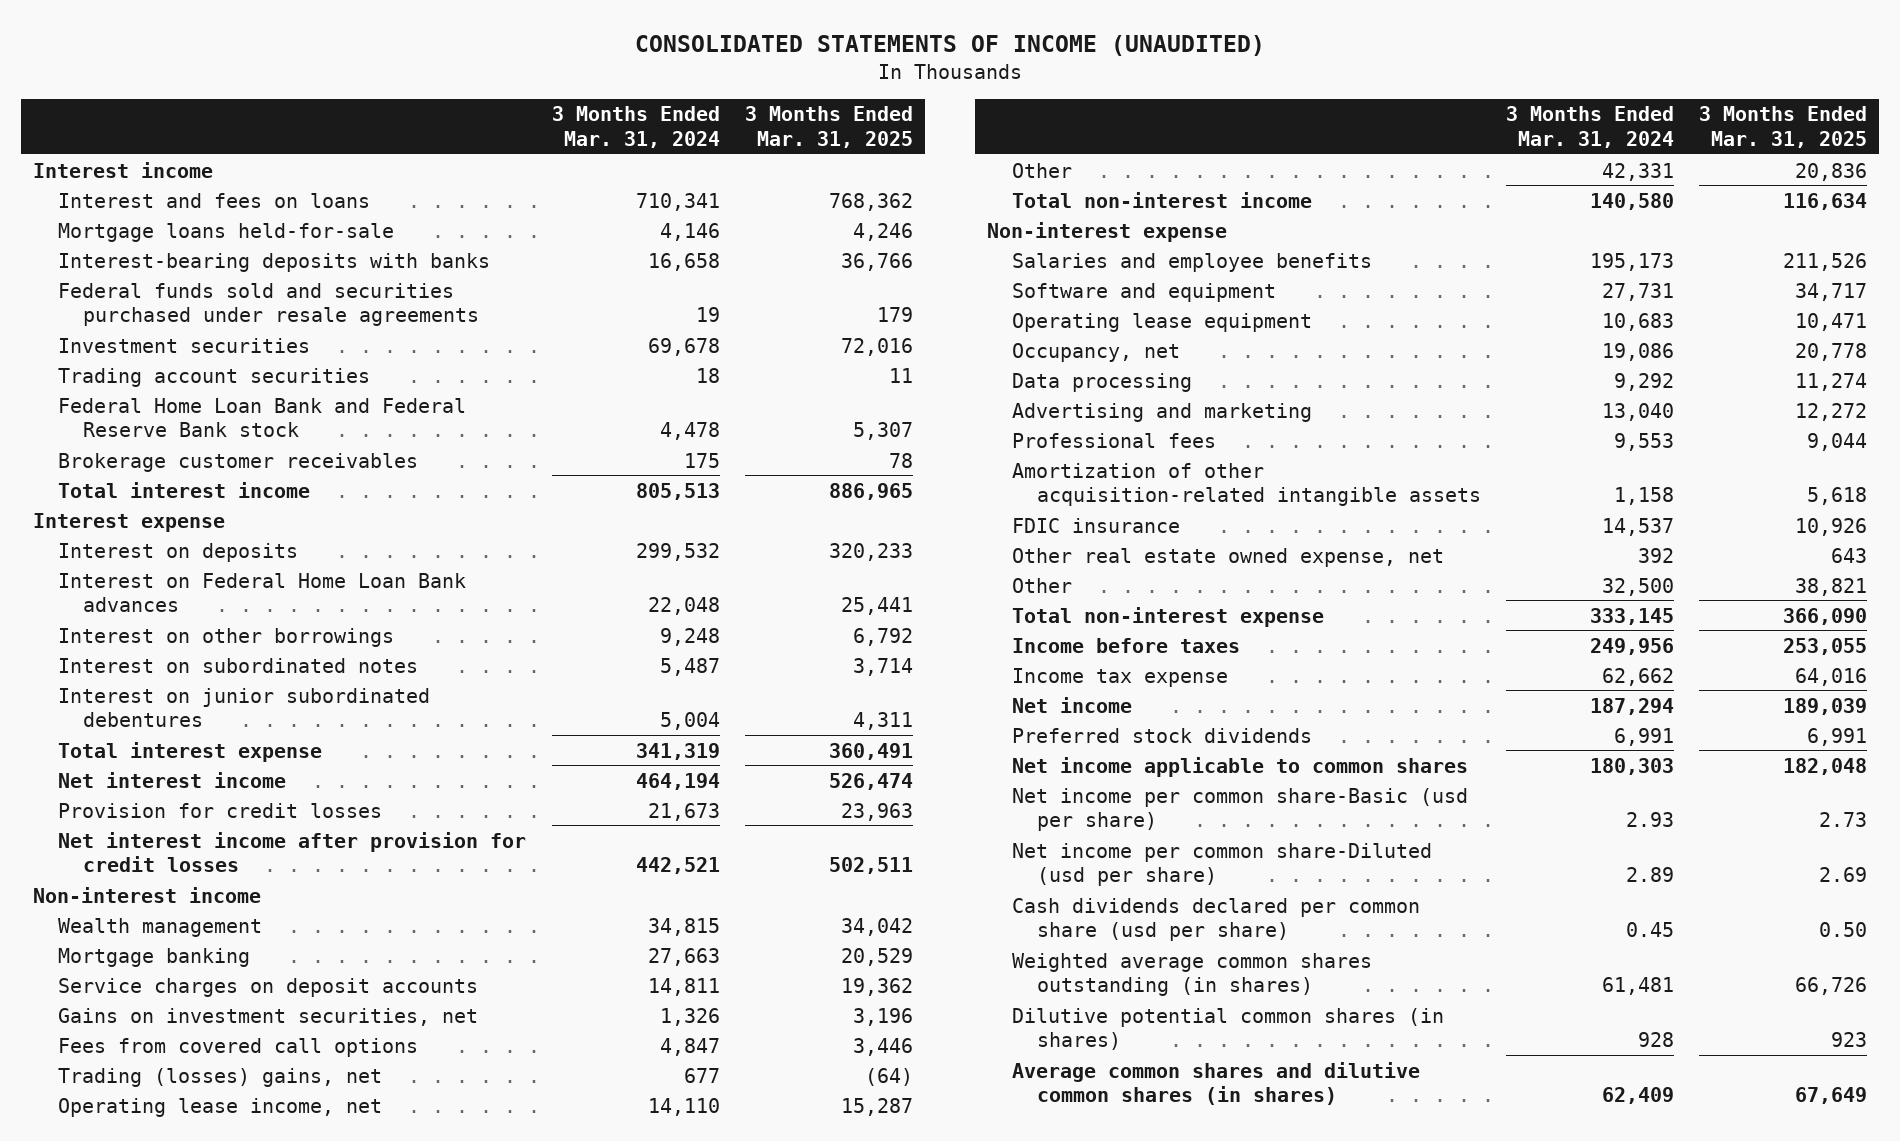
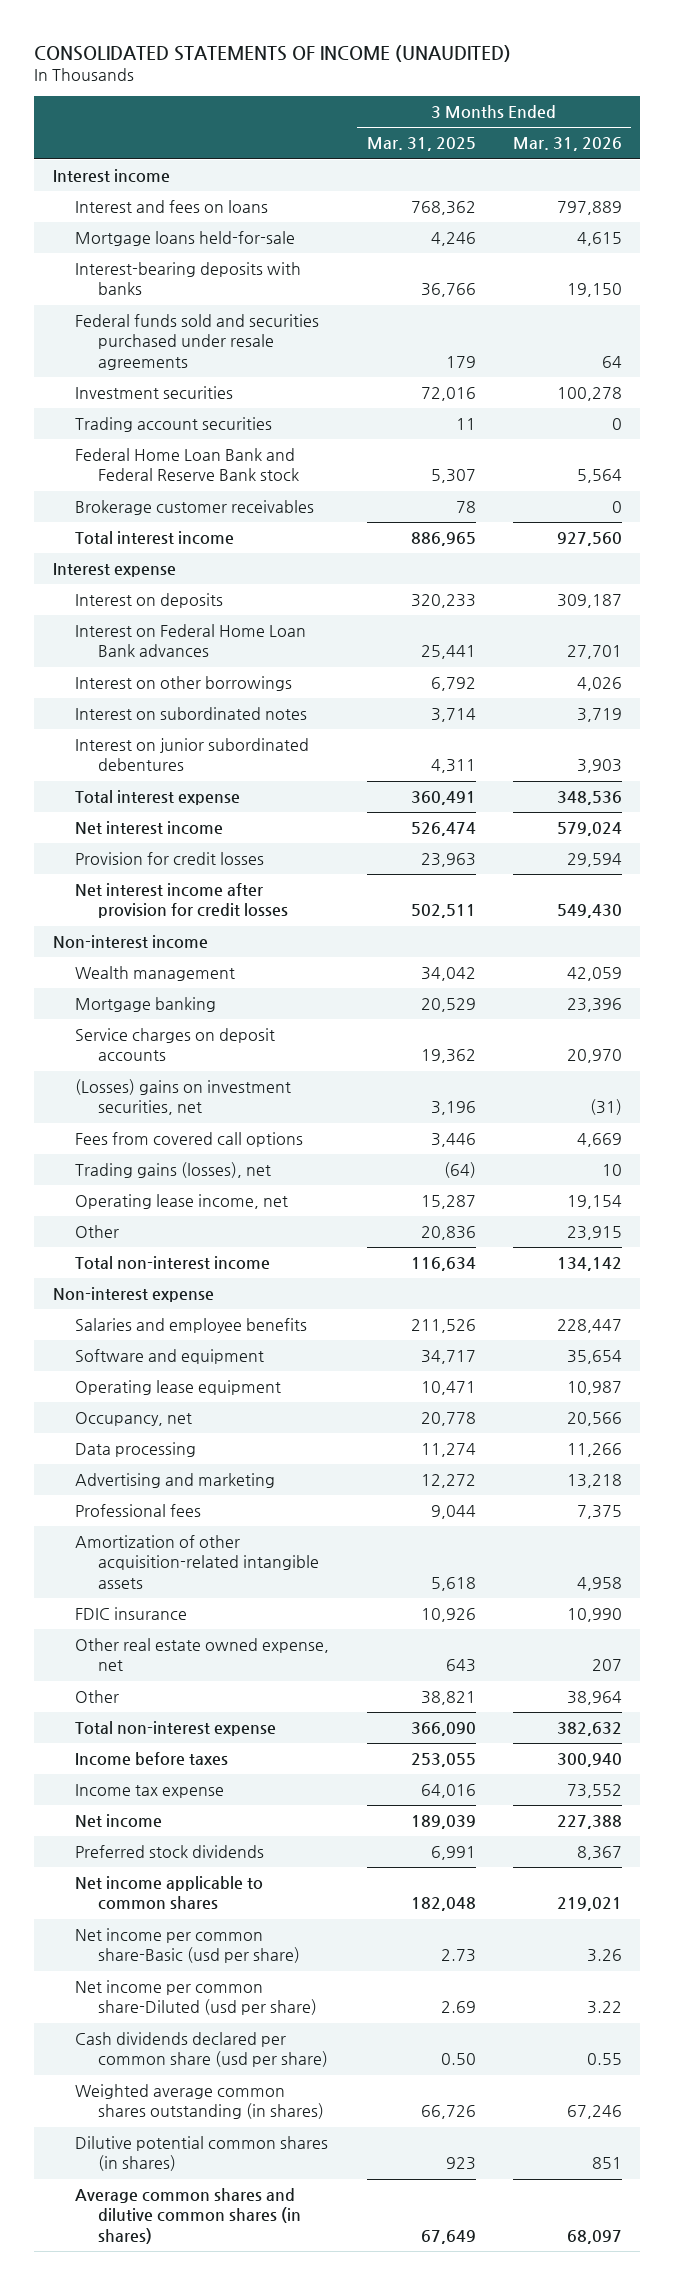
[552,106,721,149] 3 Months Ended Mar. 31, 2024 -> none
none -> [512,137,622,152] Mar. 31, 2026
[58,1007,479,1026] Gains on investment securities, net -> [75,1079,292,1116] (Losses) gains on investment securities, net
[58,1067,383,1087] Trading (losses) gains, net -> [75,1162,272,1179] Trading gains (losses), net

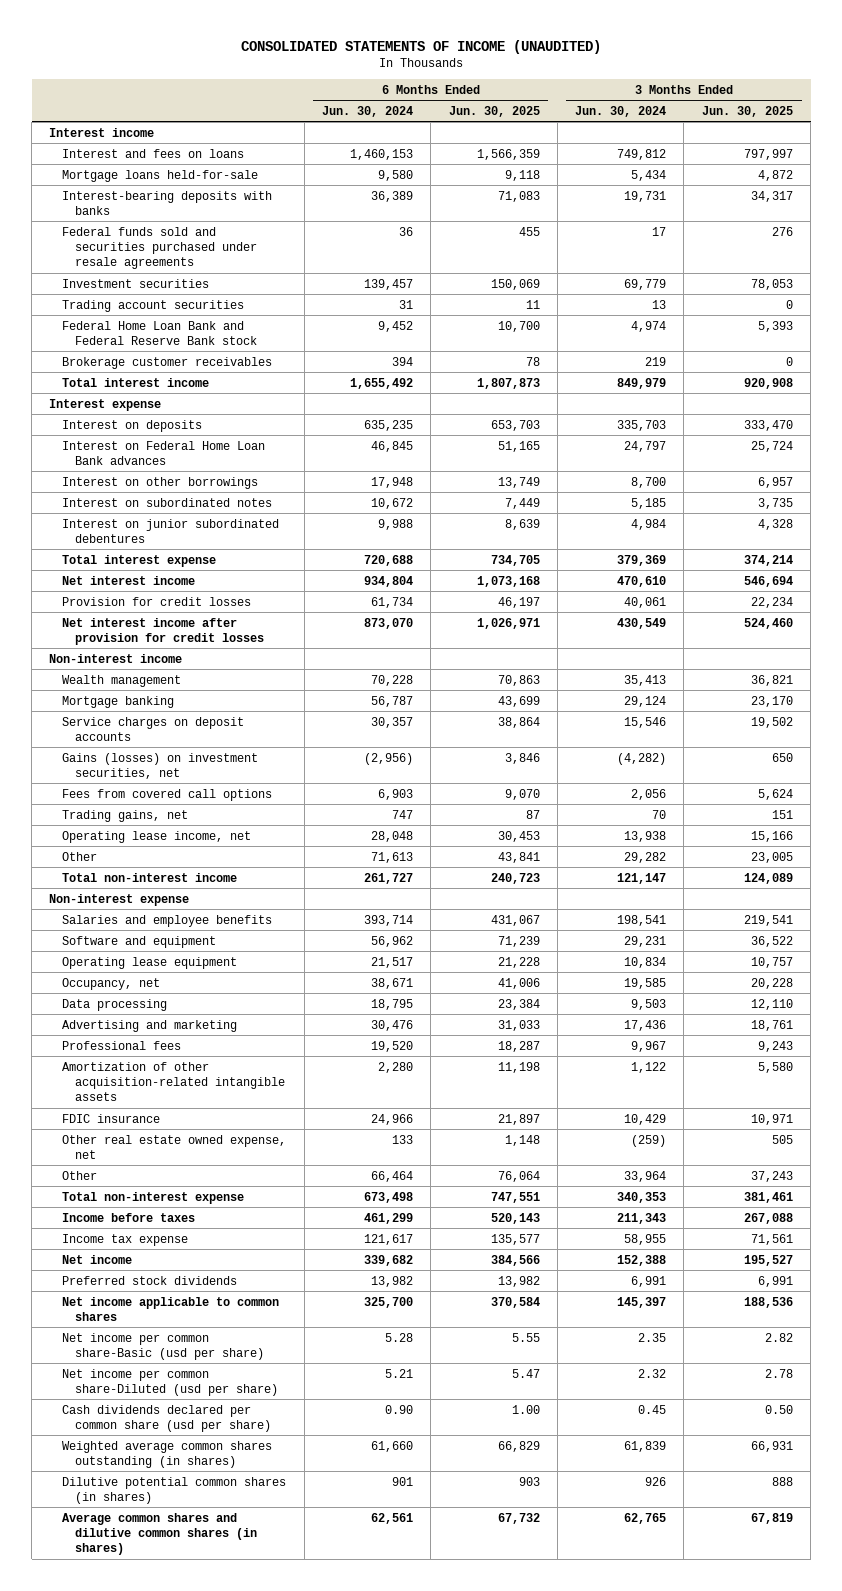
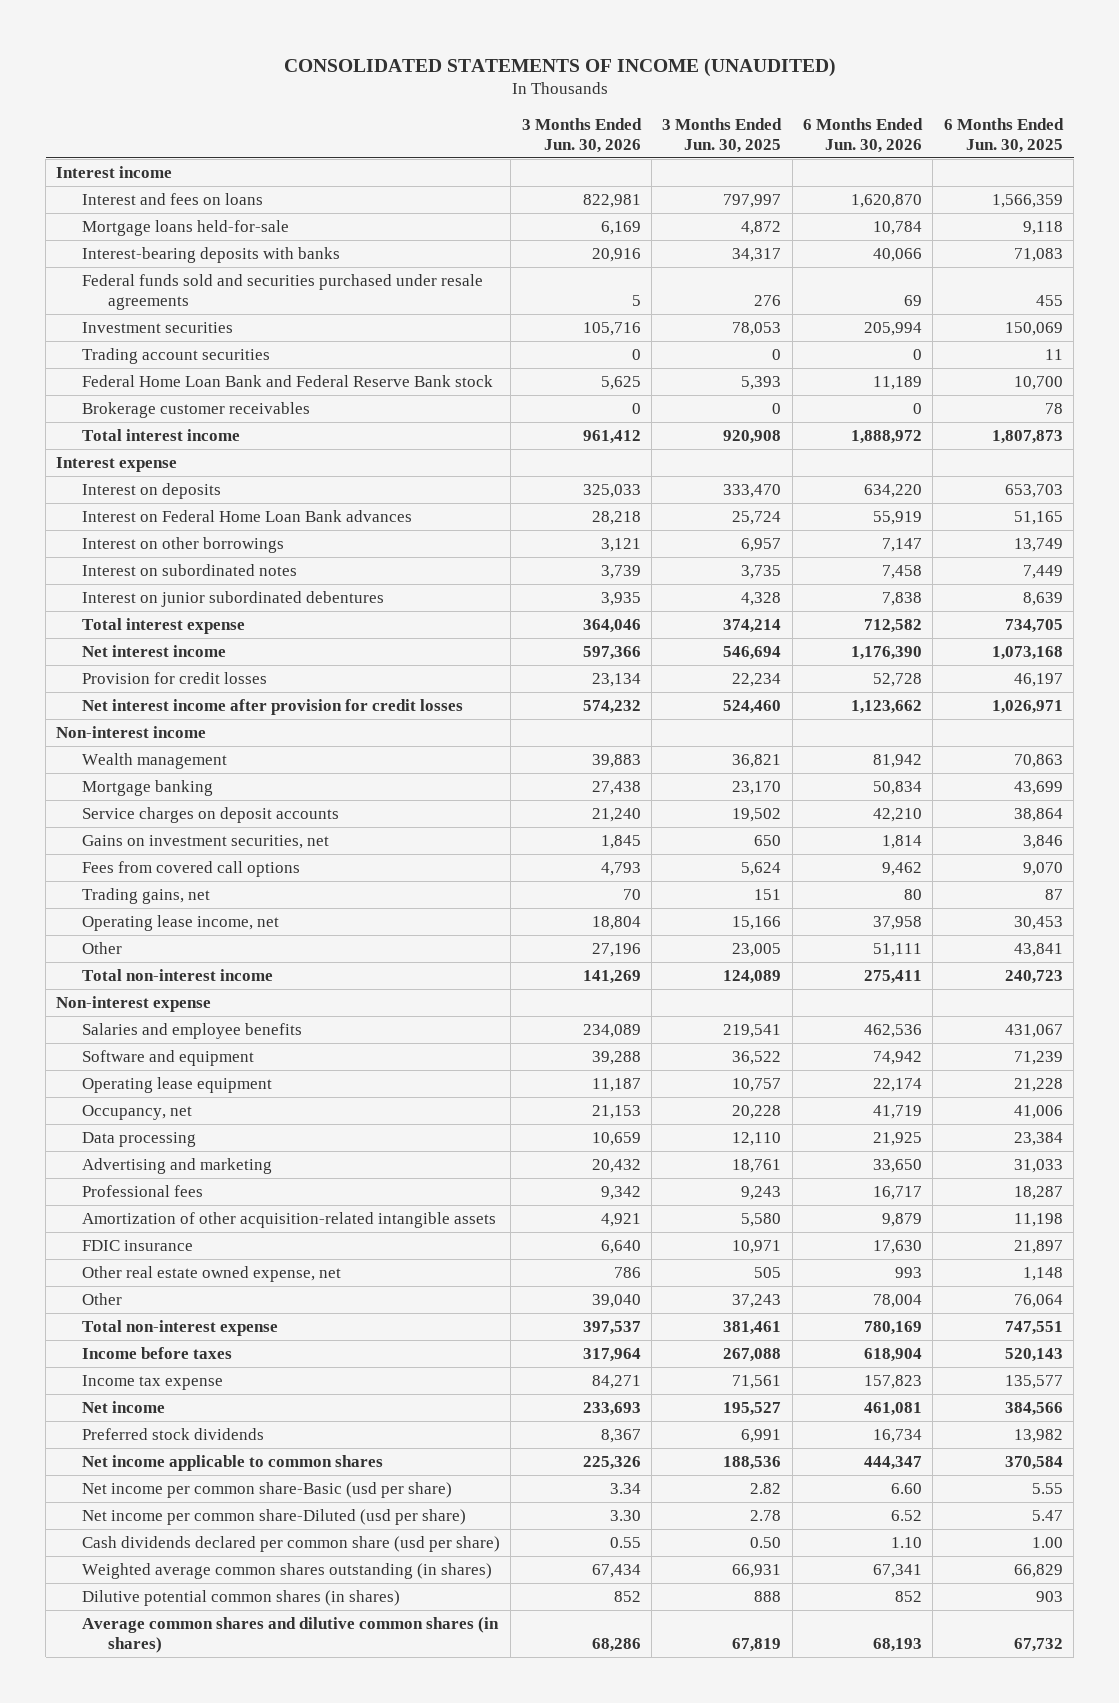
[321,105,413,117] Jun. 30, 2024 -> none
[575,105,667,117] Jun. 30, 2024 -> none
none -> [521,118,642,153] 3 Months Ended Jun. 30, 2026
none -> [803,118,924,153] 6 Months Ended Jun. 30, 2026
[62,752,259,779] Gains (losses) on investment securities, net -> [82,834,330,849] Gains on investment securities, net

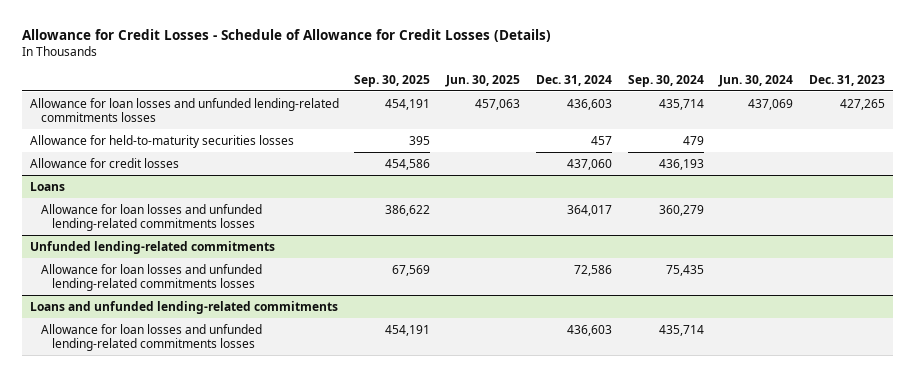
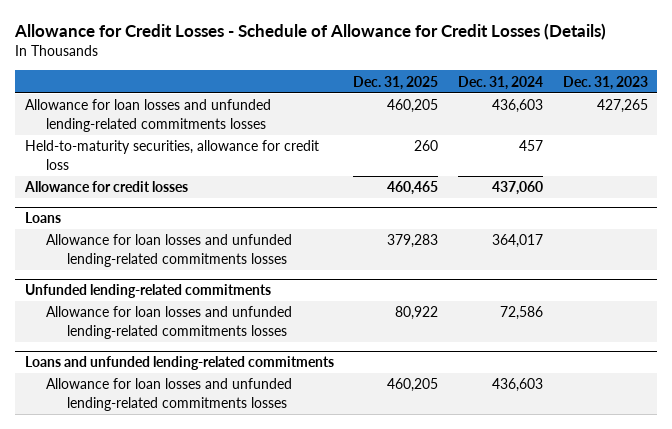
[354,74,431,87] Sep. 30, 2025 -> none
[445,74,521,87] Jun. 30, 2025 -> none
[627,74,704,87] Sep. 30, 2024 -> none
[718,74,794,87] Jun. 30, 2024 -> none
none -> [353,75,439,90] Dec. 31, 2025
[29,134,294,148] Allowance for held-to-maturity securities losses -> [24,140,319,170] Held-to-maturity securities, allowance for credit loss

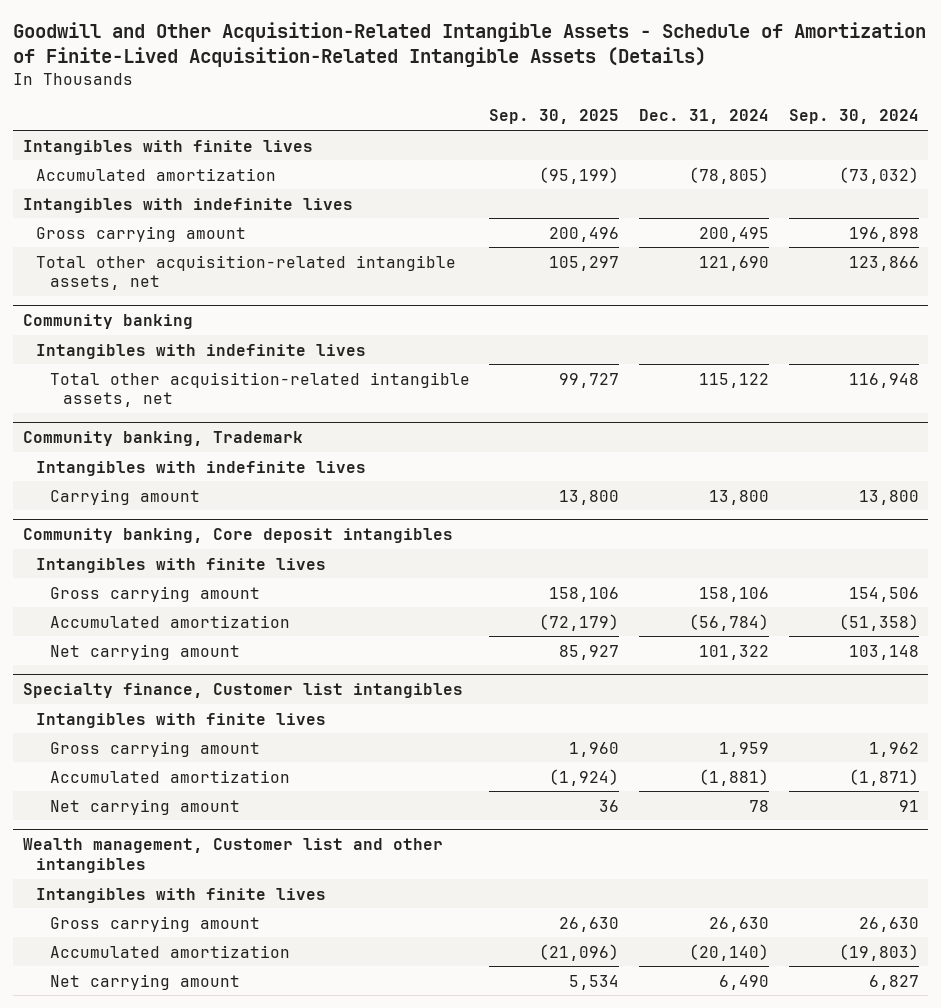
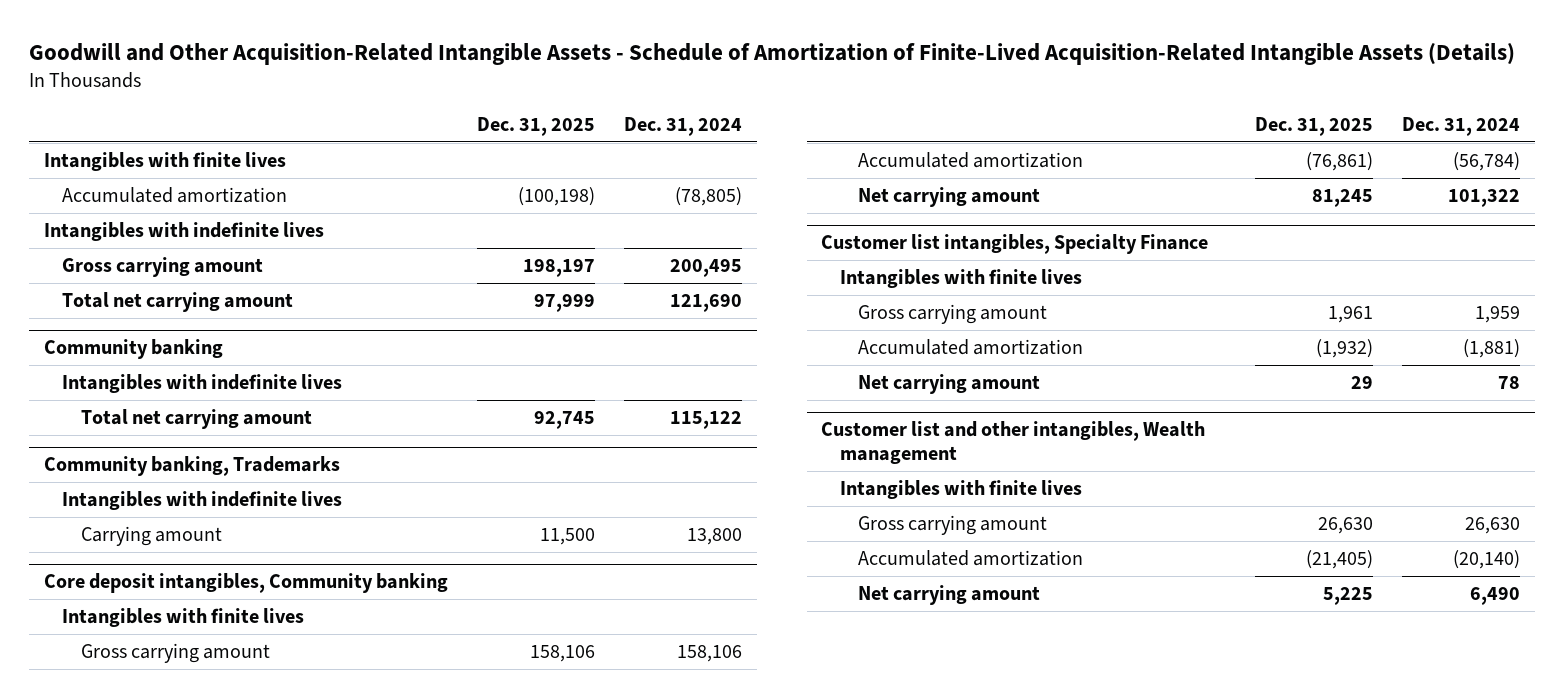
[489,109,620,125] Sep. 30, 2025 -> none
[788,109,919,125] Sep. 30, 2024 -> none
none -> [477,116,596,136] Dec. 31, 2025
[36,254,457,291] Total other acquisition-related intangible assets, net -> [62,292,294,313] Total net carrying amount
[49,371,470,408] Total other acquisition-related intangible assets, net -> [80,409,312,430] Total net carrying amount
[22,431,303,447] Community banking, Trademark -> [43,456,340,477] Community banking, Trademarks
[22,528,453,544] Community banking, Core deposit intangibles -> [43,573,448,594] Core deposit intangibles, Community banking
[22,683,463,699] Specialty finance, Customer list intangibles -> [821,234,1209,255] Customer list intangibles, Specialty Finance
[22,838,443,874] Wealth management, Customer list and other intangibles -> [821,421,1206,465] Customer list and other intangibles, Wealth management

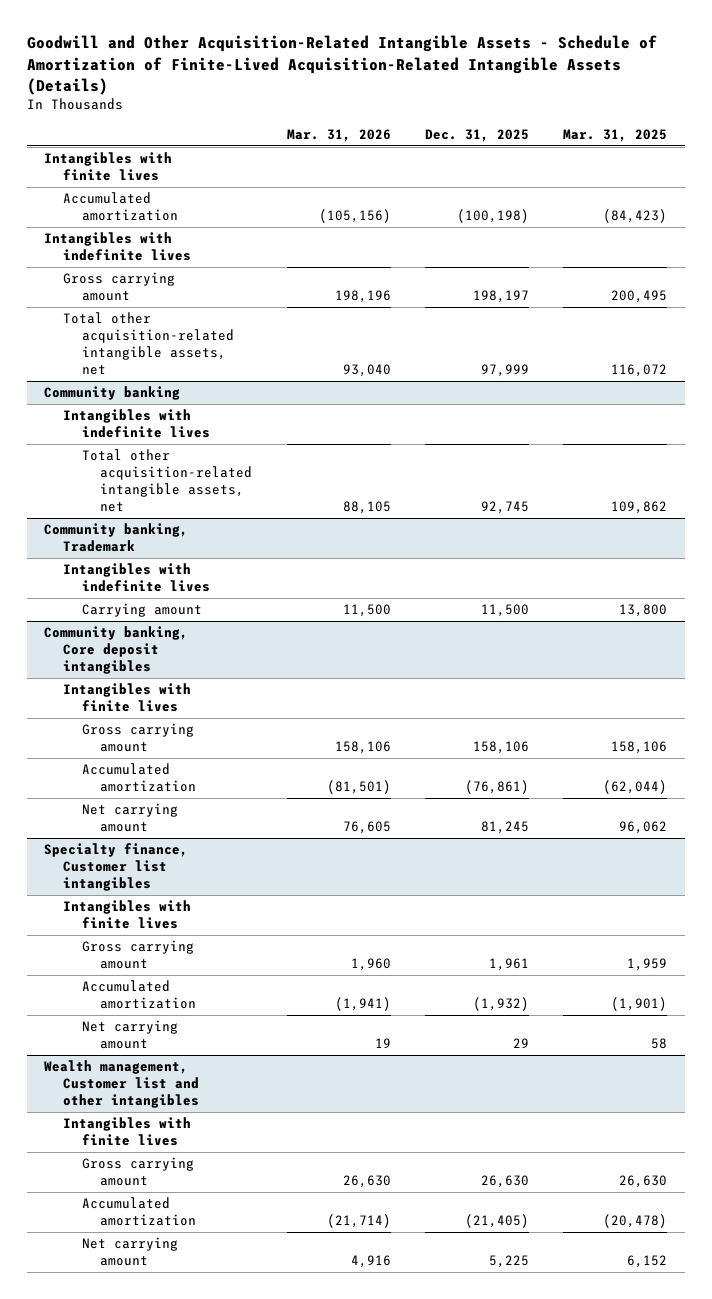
[624,116,743,136] Dec. 31, 2024 -> none
none -> [286,128,391,142] Mar. 31, 2026
none -> [563,128,668,142] Mar. 31, 2025
[62,292,294,313] Total net carrying amount -> [63,312,234,376] Total other acquisition-related intangible assets, net
[80,409,312,430] Total net carrying amount -> [81,449,253,513] Total other acquisition-related intangible assets, net
[43,456,340,477] Community banking, Trademarks -> [44,523,189,553] Community banking, Trademark
[43,573,448,594] Core deposit intangibles, Community banking -> [44,626,189,675] Community banking, Core deposit intangibles
[821,234,1209,255] Customer list intangibles, Specialty Finance -> [44,843,189,892] Specialty finance, Customer list intangibles
[821,421,1206,465] Customer list and other intangibles, Wealth management -> [44,1060,200,1109] Wealth management, Customer list and other intangibles

